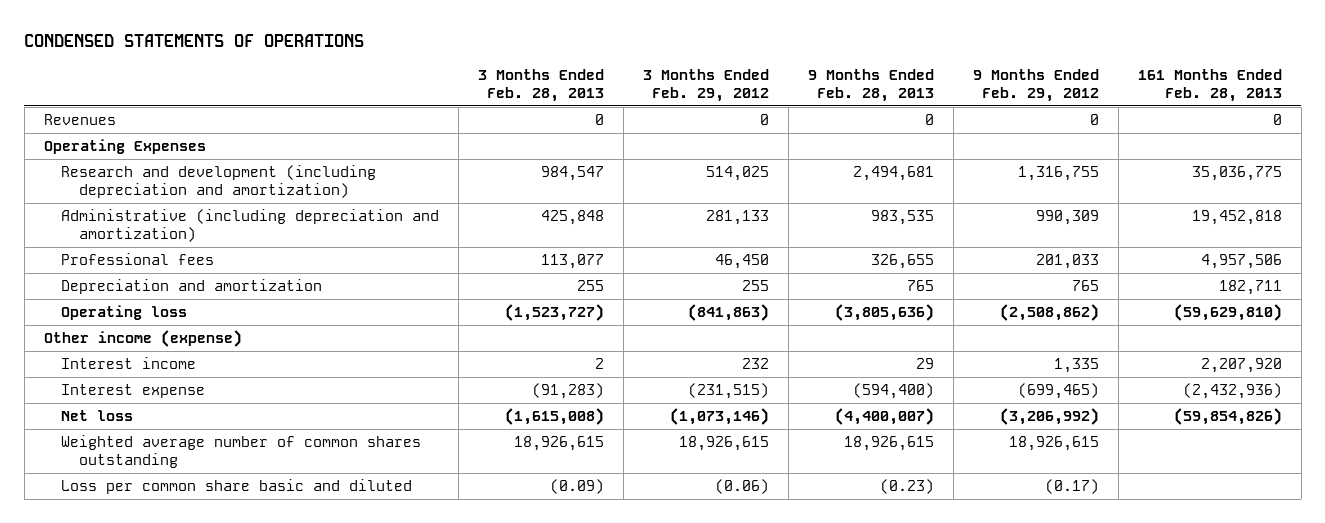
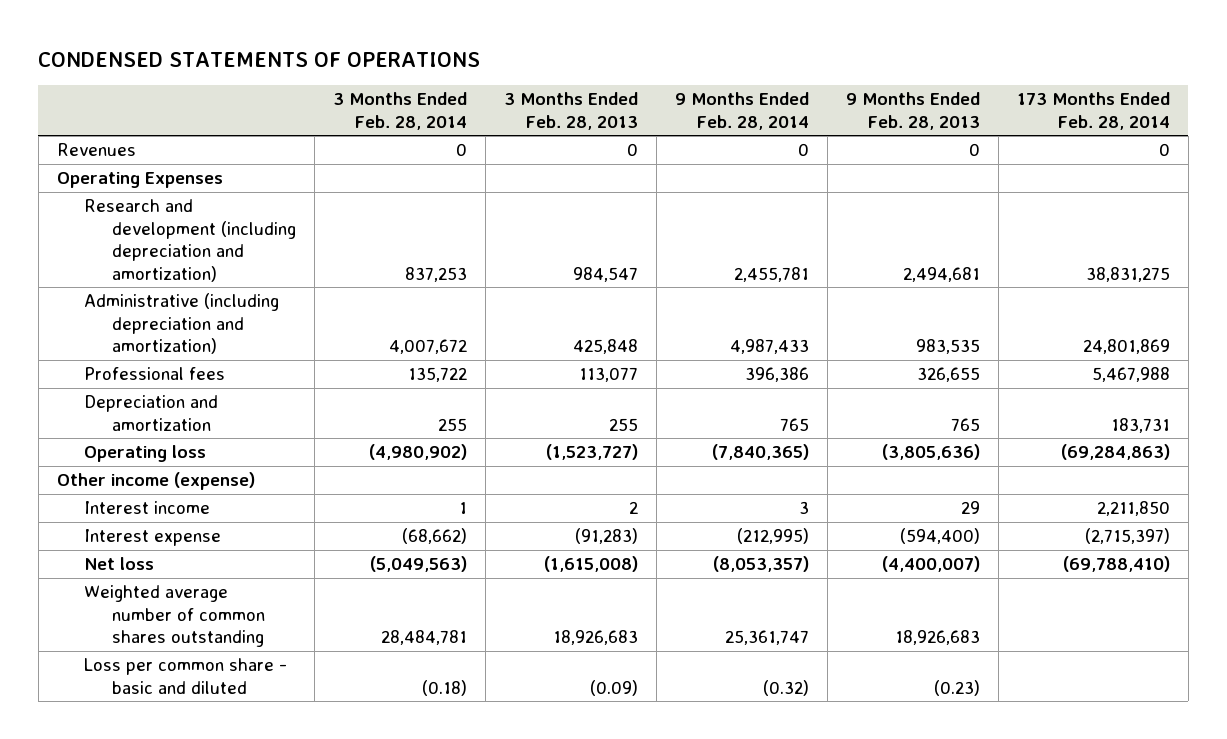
[643,69,770,102] 3 Months Ended Feb. 29, 2012 -> none
[972,69,1099,102] 9 Months Ended Feb. 29, 2012 -> none
[1137,69,1282,102] 161 Months Ended Feb. 28, 2013 -> none
none -> [332,92,467,130] 3 Months Ended Feb. 28, 2014
none -> [674,92,809,130] 9 Months Ended Feb. 28, 2014
none -> [1016,92,1170,130] 173 Months Ended Feb. 28, 2014
[514,436,605,452] 18,926,615 -> [552,630,638,646] 18,926,683
[843,436,934,452] 18,926,615 -> [894,630,980,646] 18,926,683
[61,479,413,495] Loss per common share basic and diluted -> [84,658,288,694] Loss per common share - basic and diluted

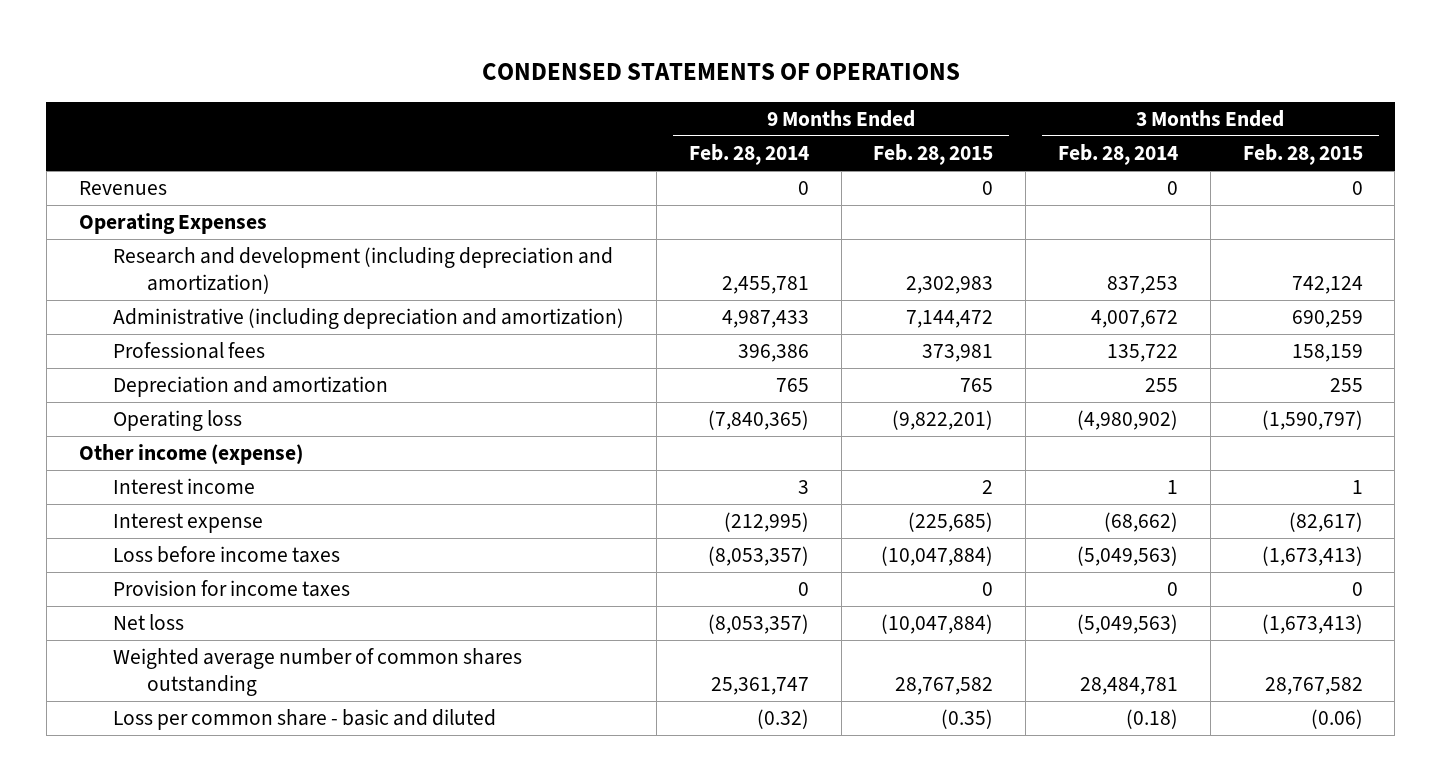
[503,92,638,130] 3 Months Ended Feb. 28, 2013 -> none
[845,92,980,130] 9 Months Ended Feb. 28, 2013 -> none
[1016,92,1170,130] 173 Months Ended Feb. 28, 2014 -> none
none -> [873,144,994,166] Feb. 28, 2015
none -> [1242,144,1363,166] Feb. 28, 2015
none -> [113,546,341,564] Loss before income taxes
none -> [113,580,351,598] Provision for income taxes

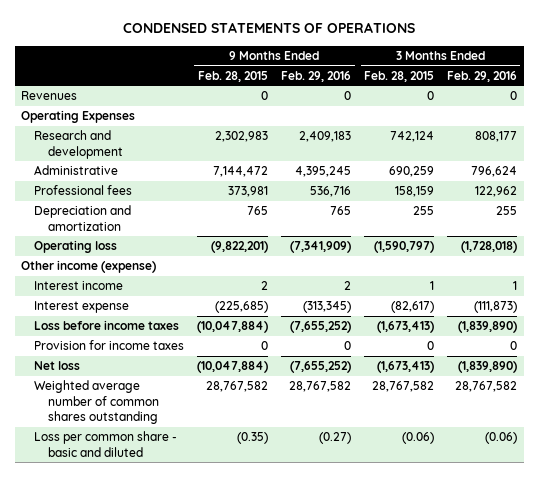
[688,144,809,166] Feb. 28, 2014 -> none
[1057,144,1178,166] Feb. 28, 2014 -> none
none -> [281,70,352,82] Feb. 29, 2016
none -> [447,70,518,82] Feb. 29, 2016
[113,247,614,294] Research and development (including depreciation and amortization) -> [34,130,123,159] Research and development
[113,308,625,330] Administrative (including depreciation and amortization) -> [34,165,119,176] Administrative

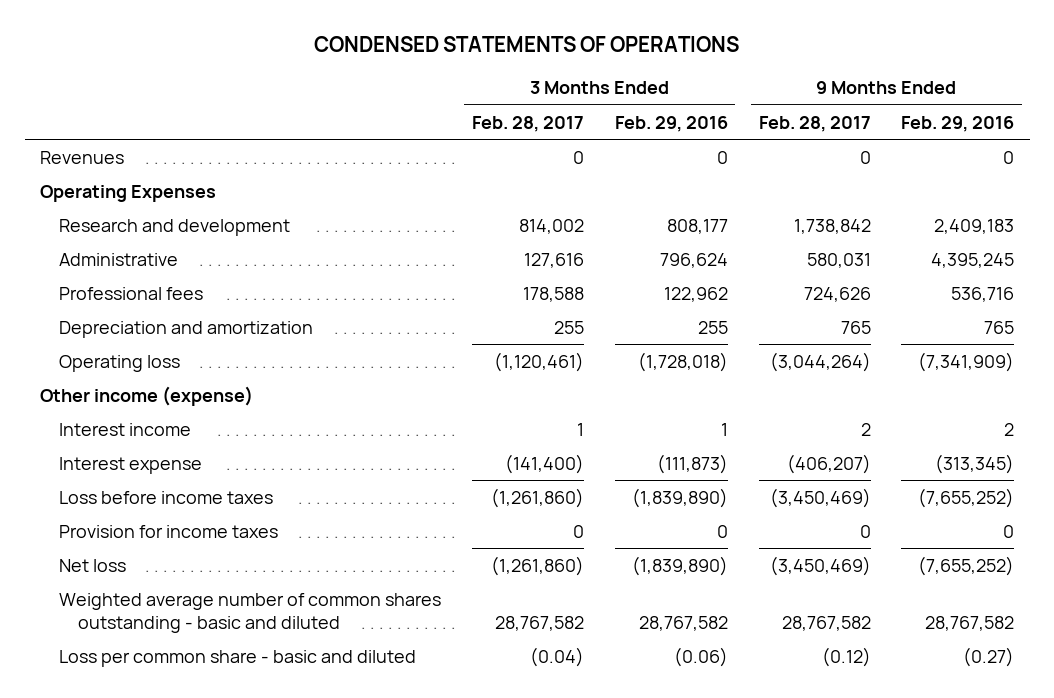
[198,70,269,82] Feb. 28, 2015 -> none
[364,70,435,82] Feb. 28, 2015 -> none
none -> [471,115,584,132] Feb. 28, 2017
none -> [758,115,871,132] Feb. 28, 2017
[34,380,159,425] Weighted average number of common shares outstanding -> [59,592,442,633] Weighted average number of common shares outstanding - basic and diluted

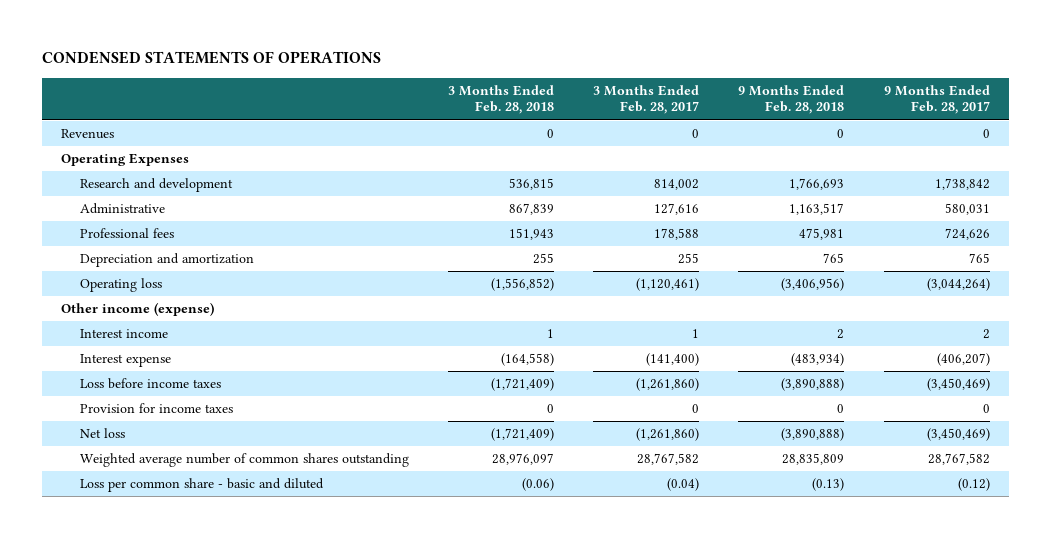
[614,115,728,132] Feb. 29, 2016 -> none
[901,115,1015,132] Feb. 29, 2016 -> none
none -> [448,84,555,115] 3 Months Ended Feb. 28, 2018
none -> [738,84,845,115] 9 Months Ended Feb. 28, 2018
[59,592,442,633] Weighted average number of common shares outstanding - basic and diluted -> [79,453,409,468] Weighted average number of common shares outstanding

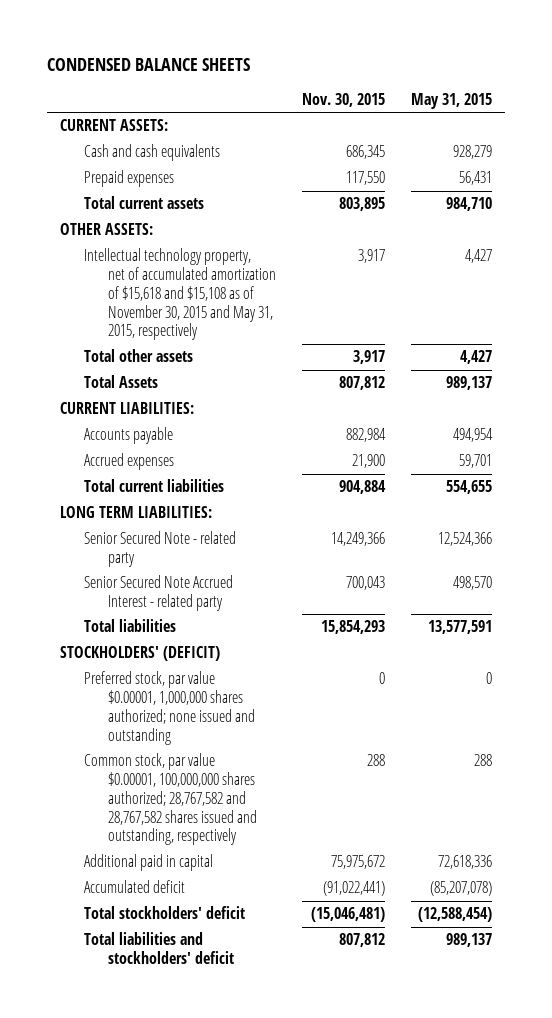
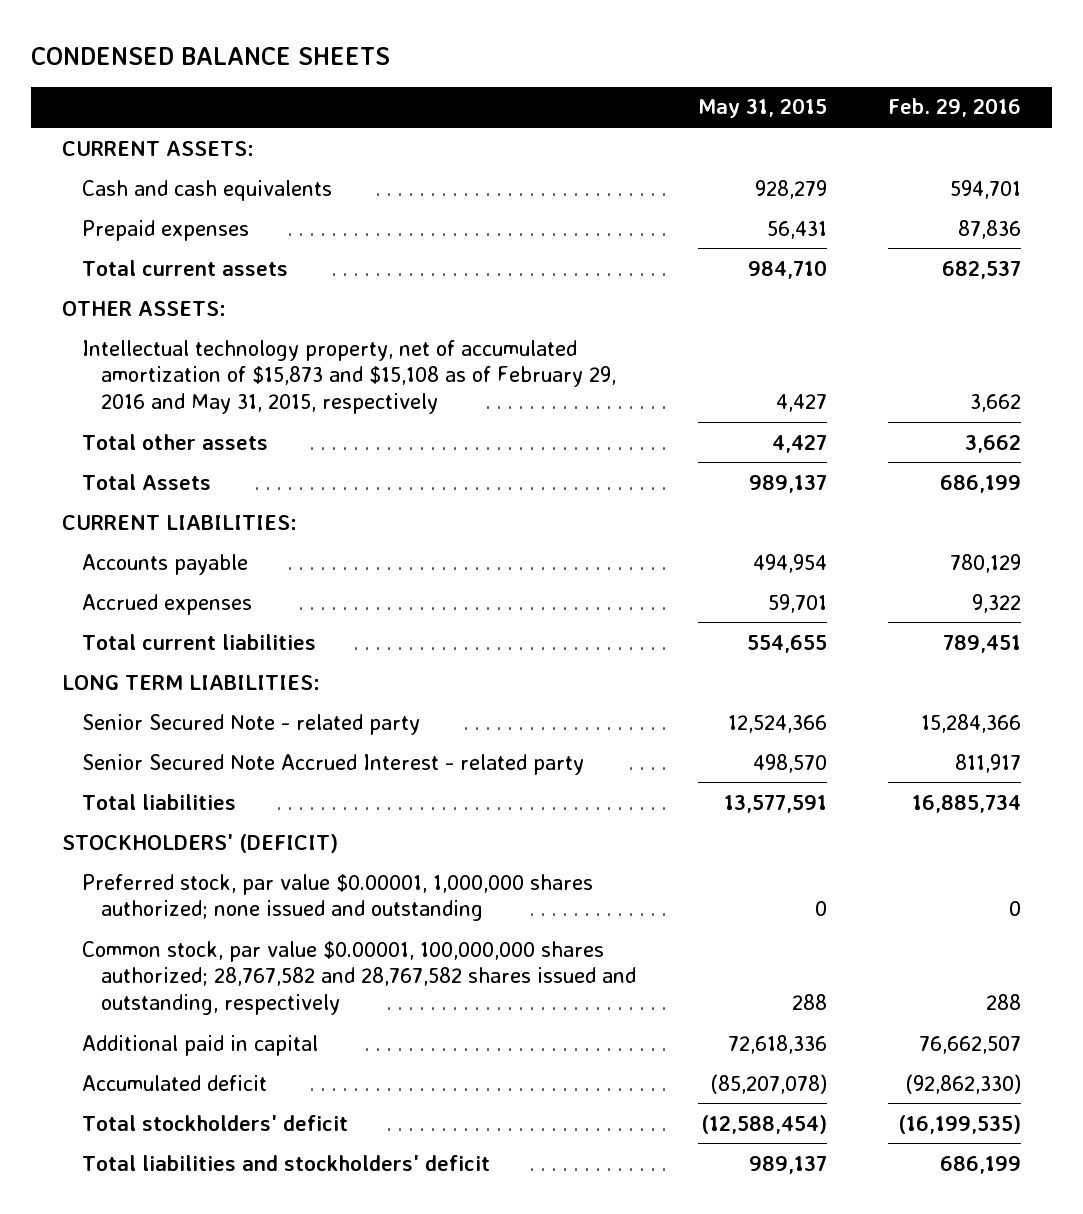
[301,93,385,108] Nov. 30, 2015 -> none
none -> [888,98,1022,118] Feb. 29, 2016
[84,248,277,341] Intellectual technology property, net of accumulated amortization of $15,618 and $15,108 as of November 30, 2015 and May 31, 2015, respectively -> [81,339,617,415] Intellectual technology property, net of accumulated amortization of $15,873 and $15,108 as of February 29, 2016 and May 31, 2015, respectively

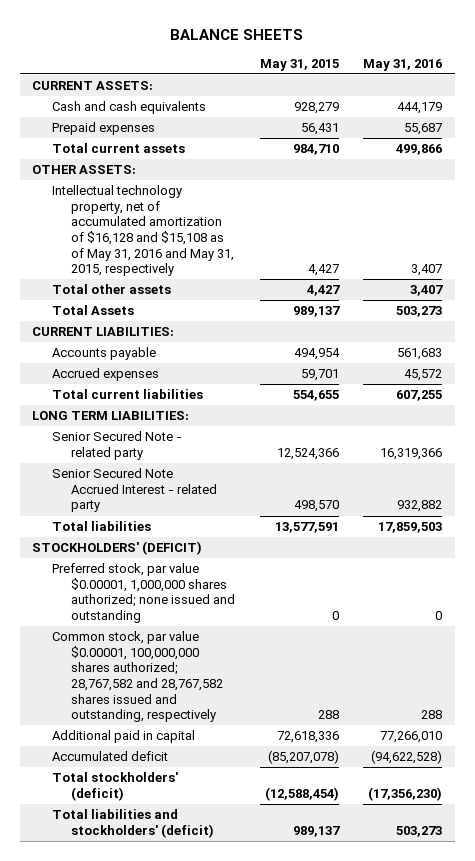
[31,46,391,65] CONDENSED BALANCE SHEETS -> [170,28,304,40] BALANCE SHEETS
[888,98,1022,118] Feb. 29, 2016 -> none
none -> [363,58,443,71] May 31, 2016
[81,339,617,415] Intellectual technology property, net of accumulated amortization of $15,873 and $15,108 as of February 29, 2016 and May 31, 2015, respectively -> [51,185,235,277] Intellectual technology property, net of accumulated amortization of $16,128 and $15,108 as of May 31, 2016 and May 31, 2015, respectively
[81,1114,348,1131] Total stockholders' deficit -> [51,772,178,801] Total stockholders' (deficit)
[81,1154,490,1171] Total liabilities and stockholders' deficit -> [51,809,215,838] Total liabilities and stockholders' (deficit)

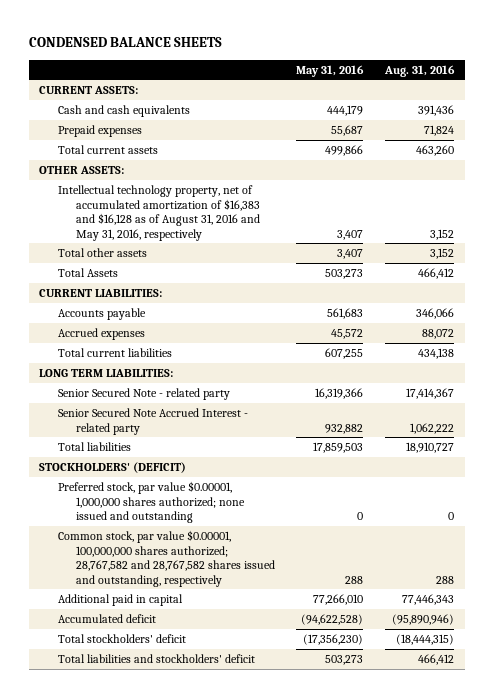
[170,28,304,40] BALANCE SHEETS -> [28,37,222,48] CONDENSED BALANCE SHEETS
[259,58,339,71] May 31, 2015 -> none
none -> [383,64,455,77] Aug. 31, 2016
[51,185,235,277] Intellectual technology property, net of accumulated amortization of $16,128 and $15,108 as of May 31, 2016 and May 31, 2015, respectively -> [57,185,260,241] Intellectual technology property, net of accumulated amortization of $16,383 and $16,128 as of August 31, 2016 and May 31, 2016, respectively
[51,772,178,801] Total stockholders' (deficit) -> [57,634,186,644] Total stockholders' deficit
[51,809,215,838] Total liabilities and stockholders' (deficit) -> [57,654,255,664] Total liabilities and stockholders' deficit

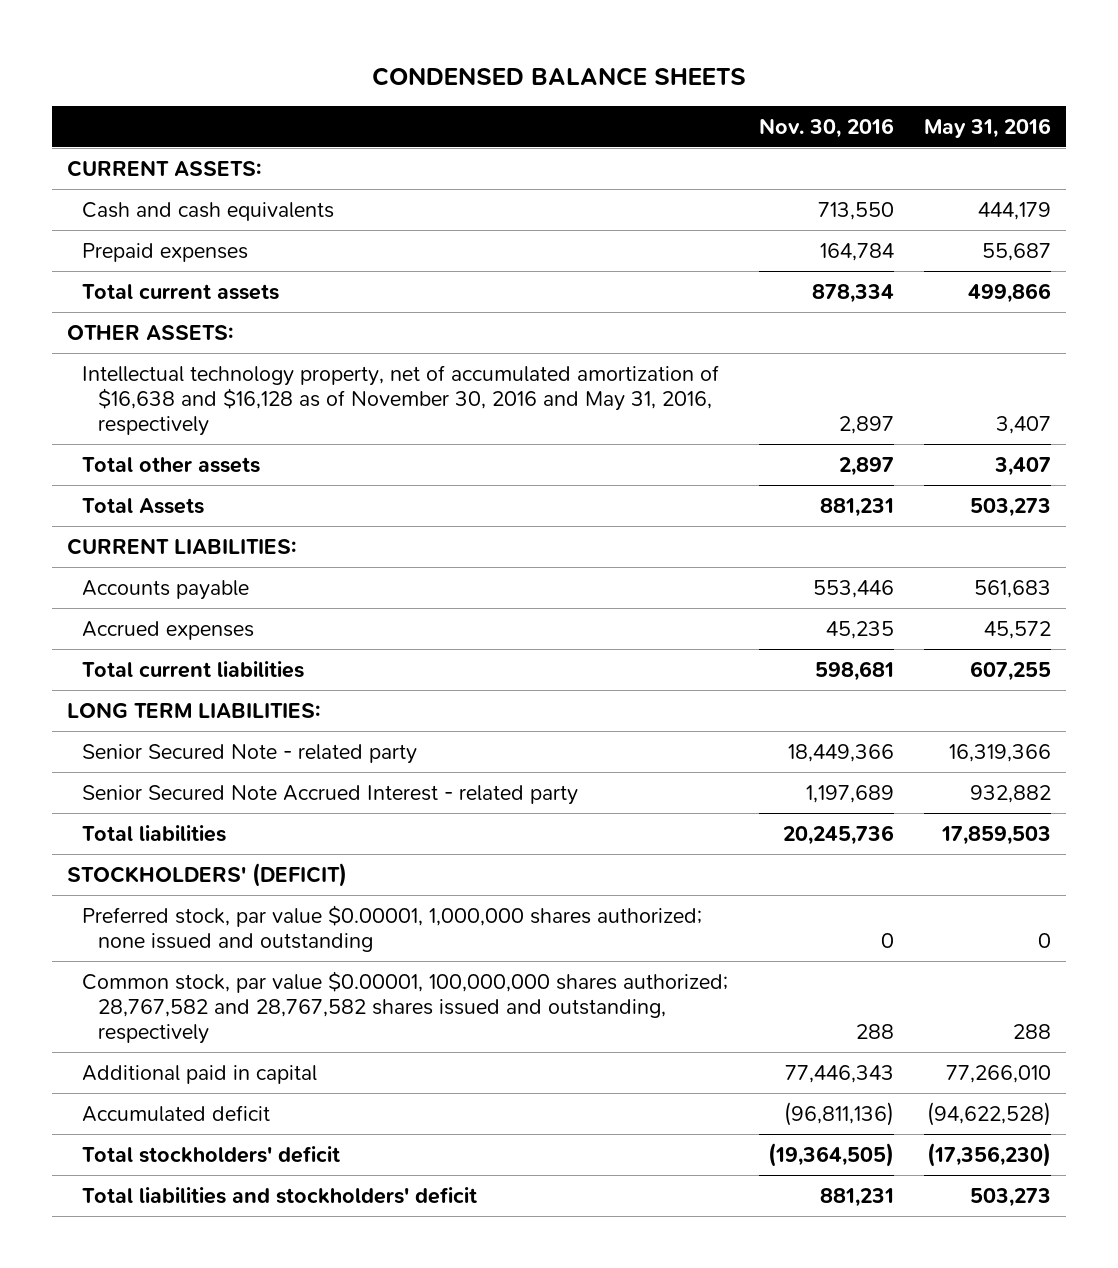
[383,64,455,77] Aug. 31, 2016 -> none
none -> [758,117,894,138] Nov. 30, 2016
[57,185,260,241] Intellectual technology property, net of accumulated amortization of $16,383 and $16,128 as of August 31, 2016 and May 31, 2016, respectively -> [82,364,720,437] Intellectual technology property, net of accumulated amortization of $16,638 and $16,128 as of November 30, 2016 and May 31, 2016, respectively

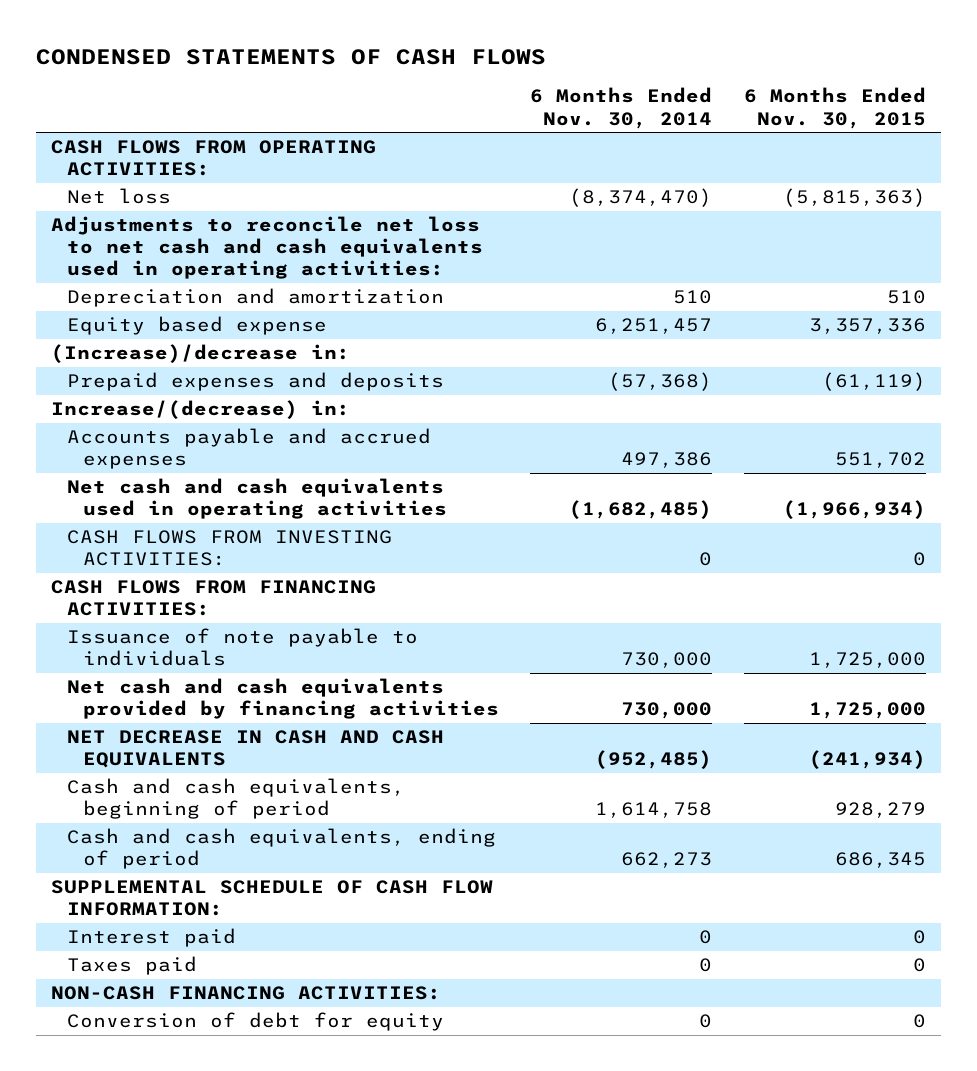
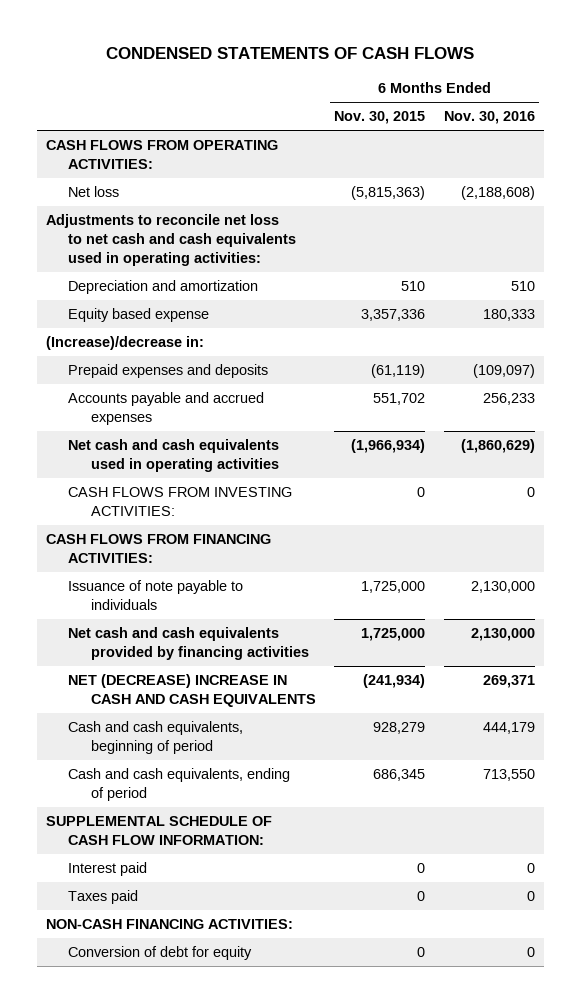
[530,87,713,129] 6 Months Ended Nov. 30, 2014 -> none
none -> [443,111,535,125] Nov. 30, 2016
[51,400,351,420] Increase/(decrease) in: -> none
[67,730,445,769] NET DECREASE IN CASH AND CASH EQUIVALENTS -> [68,674,316,707] NET (DECREASE) INCREASE IN CASH AND CASH EQUIVALENTS

